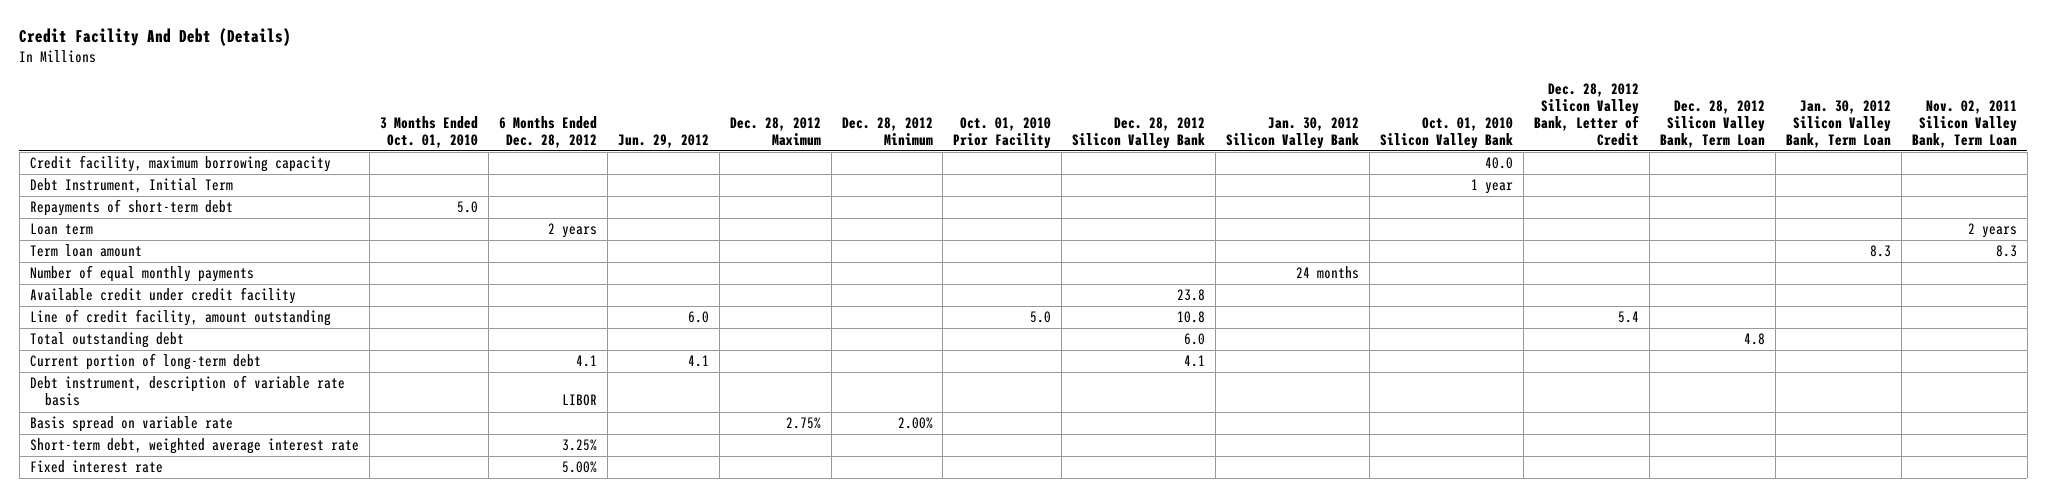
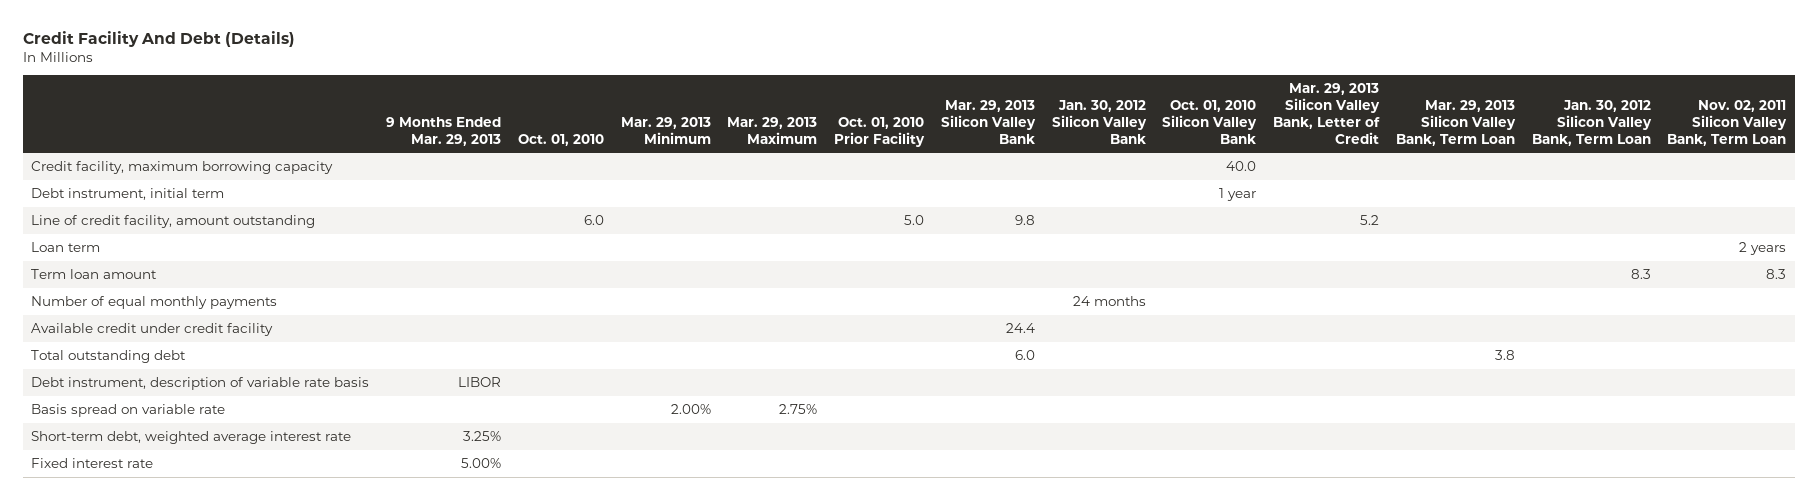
[379,115,478,148] 3 Months Ended Oct. 01, 2010 -> none
[498,115,597,148] 6 Months Ended Dec. 28, 2012 -> none
[617,133,709,148] Jun. 29, 2012 -> none
[729,116,821,146] Dec. 28, 2012 Maximum -> none
[841,116,933,146] Dec. 28, 2012 Minimum -> none
[1072,116,1206,149] Dec. 28, 2012 Silicon Valley Bank -> none
[1534,82,1640,146] Dec. 28, 2012 Silicon Valley Bank, Letter of Credit -> none
[1660,99,1766,148] Dec. 28, 2012 Silicon Valley Bank, Term Loan -> none
none -> [386,116,502,146] 9 Months Ended Mar. 29, 2013
none -> [517,133,604,146] Oct. 01, 2010
none -> [620,116,711,144] Mar. 29, 2013 Minimum
none -> [727,116,818,144] Mar. 29, 2013 Maximum
none -> [940,99,1036,144] Mar. 29, 2013 Silicon Valley Bank
none -> [1273,82,1381,144] Mar. 29, 2013 Silicon Valley Bank, Letter of Credit
none -> [1395,99,1516,146] Mar. 29, 2013 Silicon Valley Bank, Term Loan
[29,199,233,217] Repayments of short-term debt -> none
[29,178,233,194] Debt Instrument, Initial Term -> [31,187,225,200] Debt instrument, initial term
[29,309,331,327] Line of credit facility, amount outstanding -> [31,214,316,228] Line of credit facility, amount outstanding
[29,353,261,371] Current portion of long-term debt -> none

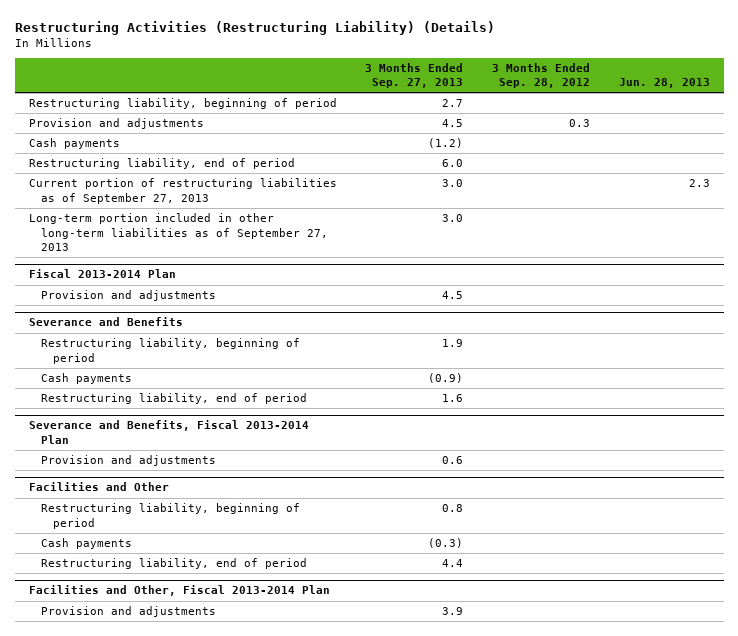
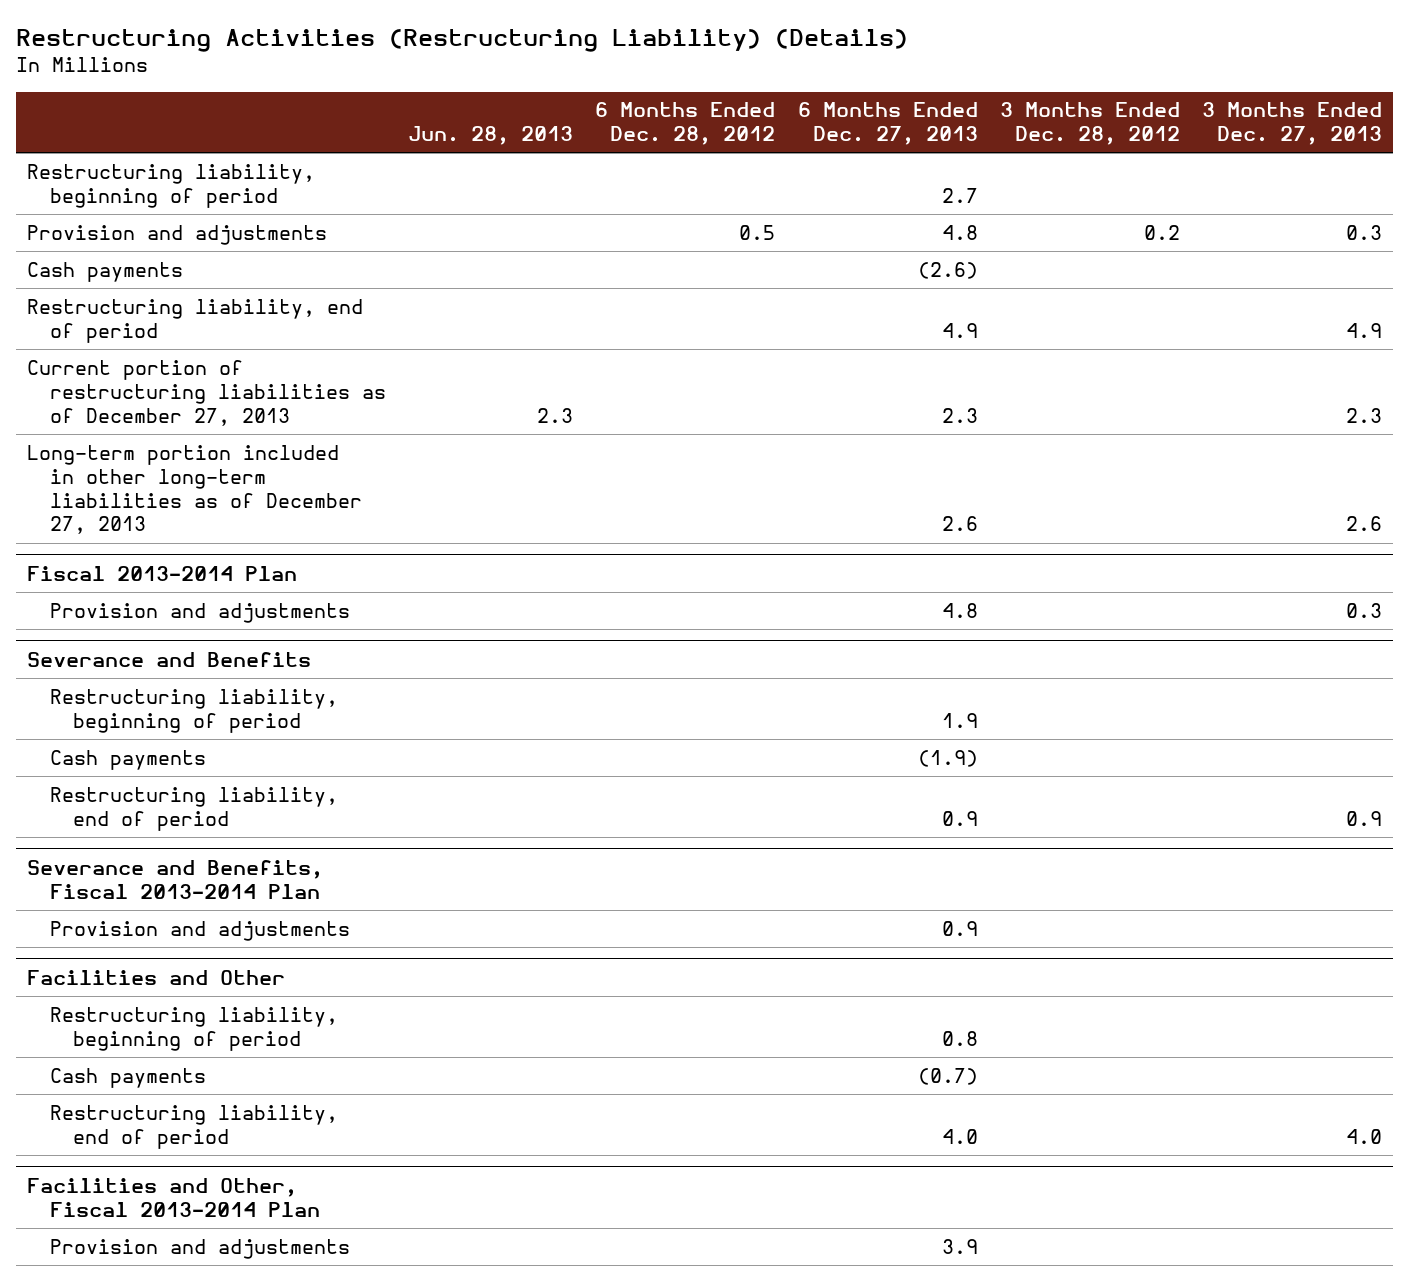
[365,62,464,89] 3 Months Ended Sep. 27, 2013 -> none
[491,62,590,89] 3 Months Ended Sep. 28, 2012 -> none
none -> [595,102,776,146] 6 Months Ended Dec. 28, 2012
none -> [797,102,978,146] 6 Months Ended Dec. 27, 2013
none -> [999,102,1180,146] 3 Months Ended Dec. 28, 2012
none -> [1201,102,1382,146] 3 Months Ended Dec. 27, 2013
[28,178,337,204] Current portion of restructuring liabilities as of September 27, 2013 -> [26,359,386,426] Current portion of restructuring liabilities as of December 27, 2013
[28,213,329,251] Long-term portion included in other long-term liabilities as of September 27, 2013 -> [26,444,362,535] Long-term portion included in other long-term liabilities as of December 27, 2013

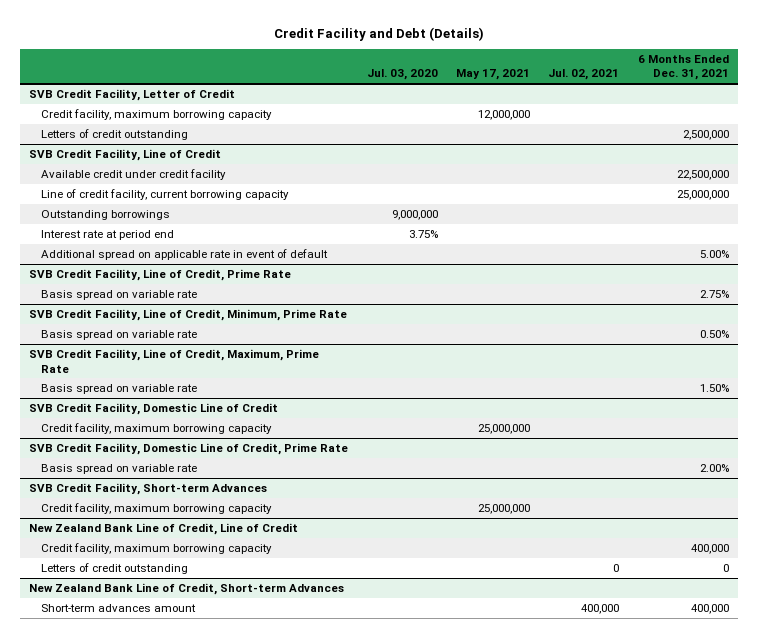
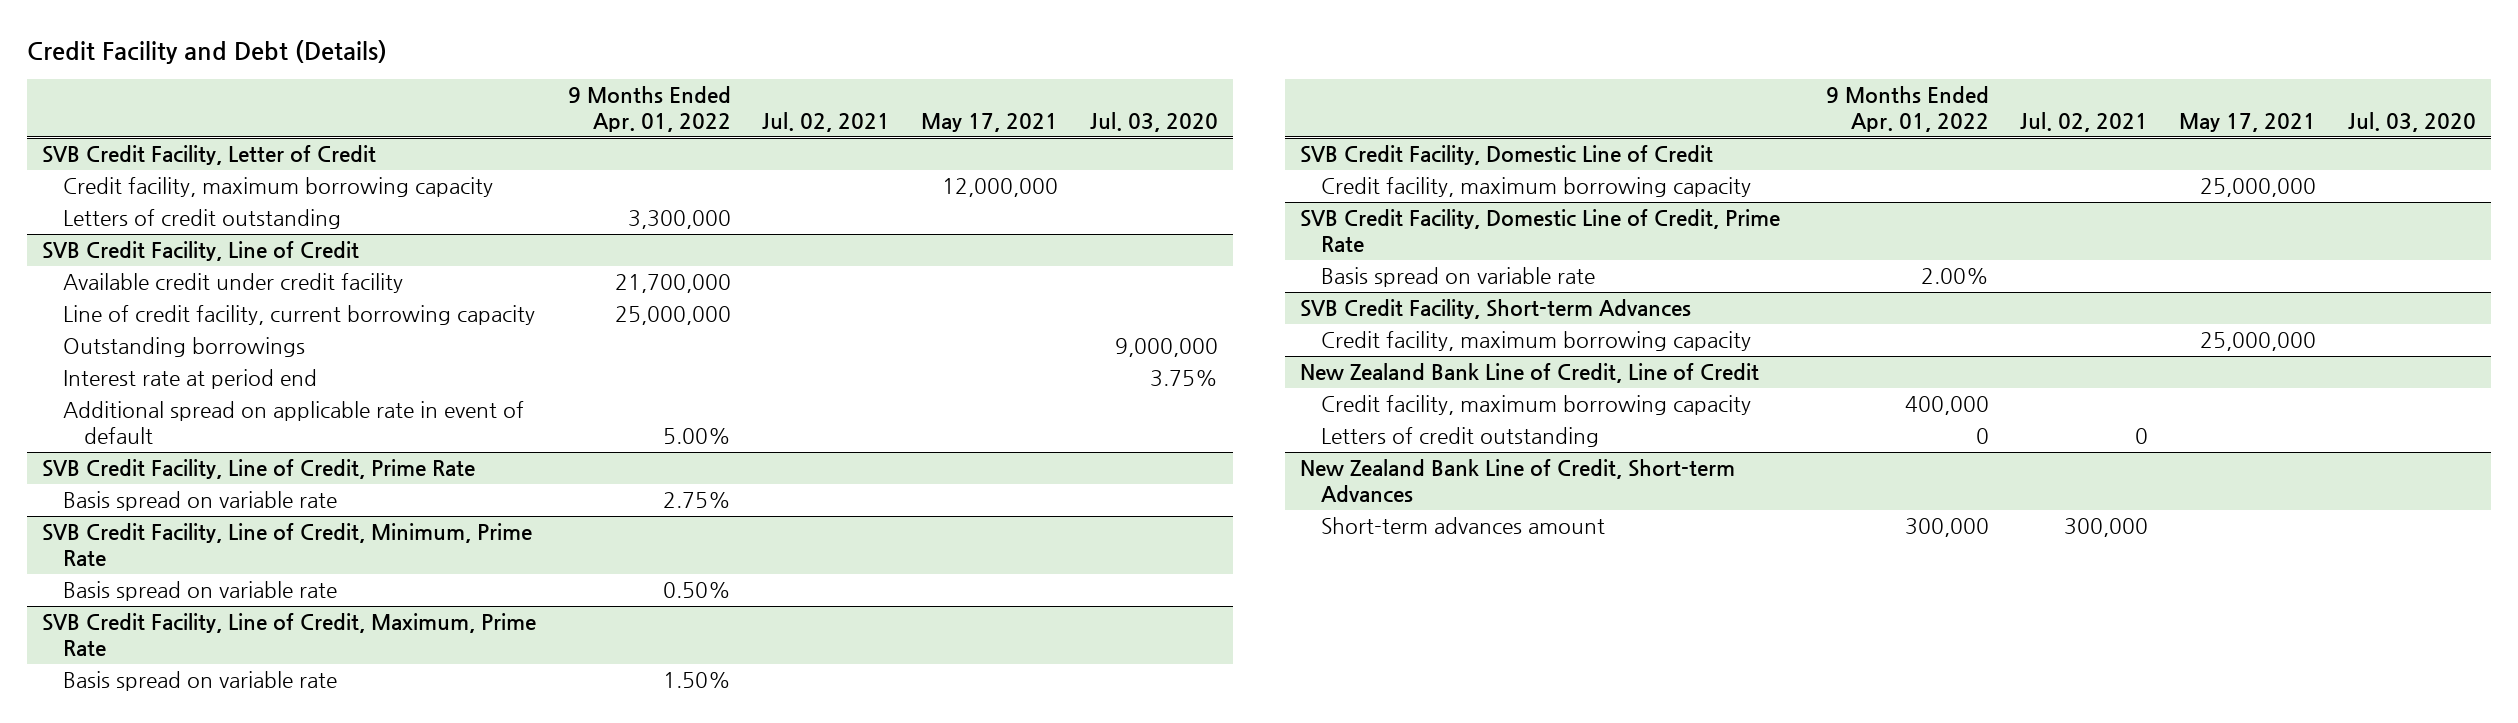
[637,54,729,81] 6 Months Ended Dec. 31, 2021 -> none
none -> [567,86,731,133] 9 Months Ended Apr. 01, 2022
[581,603,620,614] 400,000 -> [2064,518,2149,538] 300,000

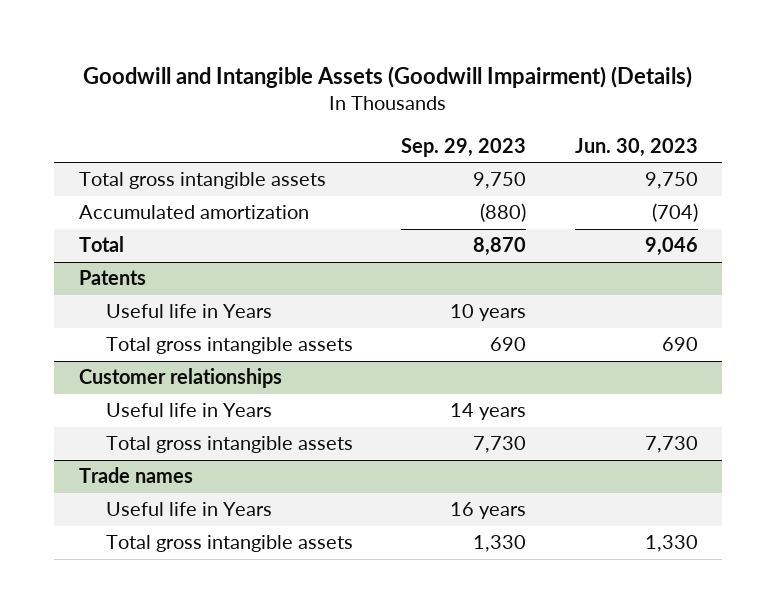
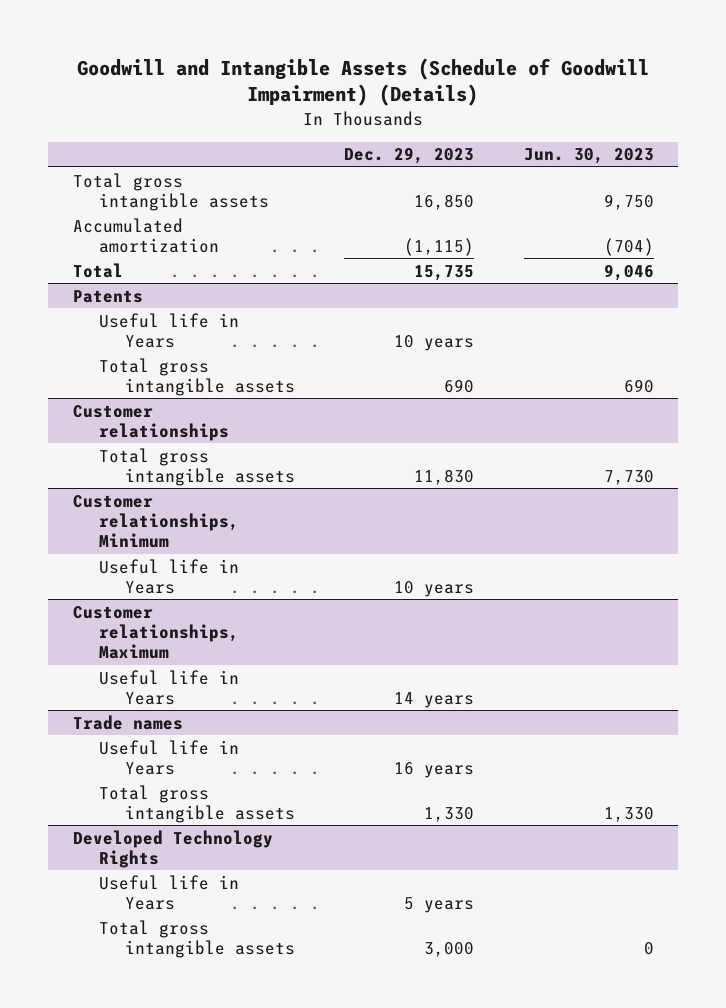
[83,66,693,89] Goodwill and Intangible Assets (Goodwill Impairment) (Details) -> [77,57,650,107] Goodwill and Intangible Assets (Schedule of Goodwill Impairment) (Details)
[401,137,527,157] Sep. 29, 2023 -> none
none -> [344,147,475,165] Dec. 29, 2023
[106,403,273,418] Useful life in Years -> none
none -> [72,494,239,549] Customer relationships, Minimum
none -> [98,558,239,594] Useful life in Years
none -> [72,605,239,660] Customer relationships, Maximum
none -> [98,669,239,705] Useful life in Years
none -> [72,829,273,868] Developed Technology Rights
none -> [98,874,239,910] Useful life in Years
none -> [98,919,295,958] Total gross intangible assets

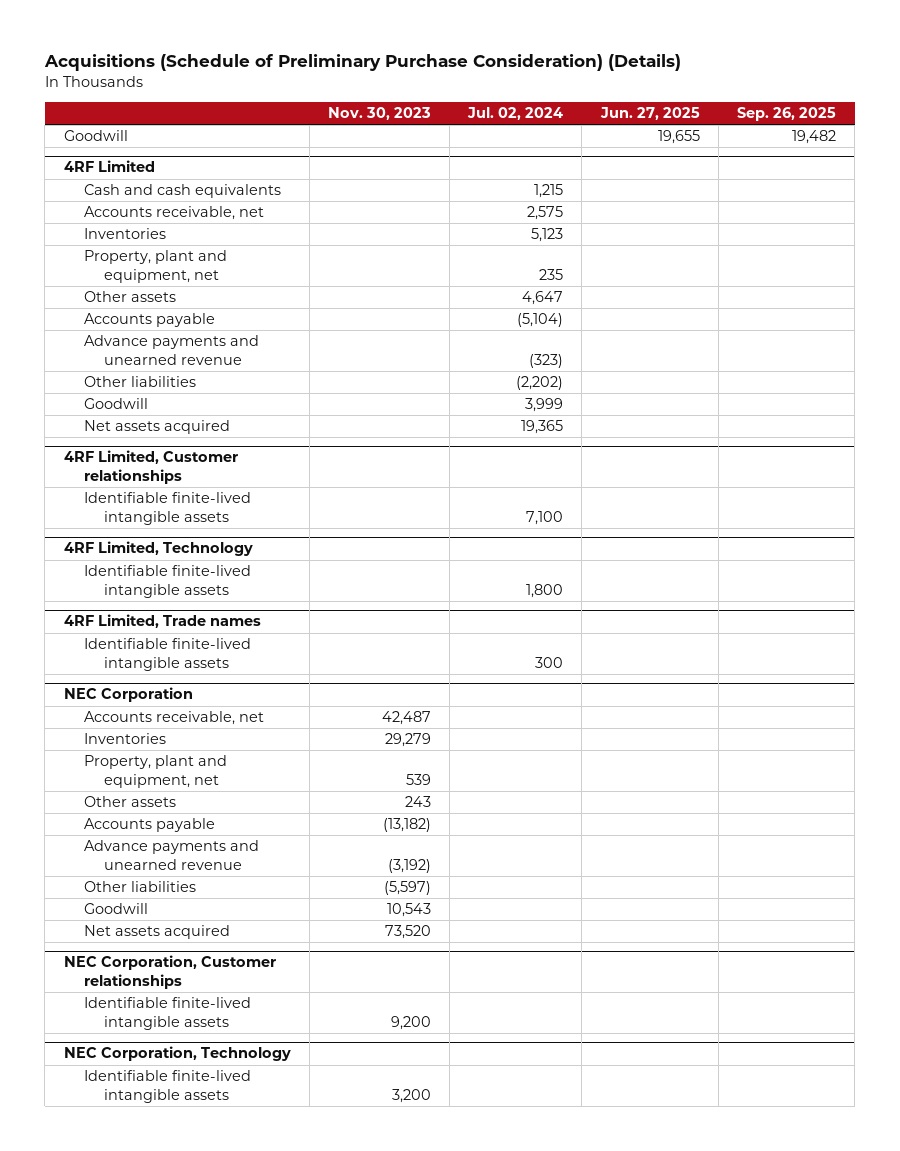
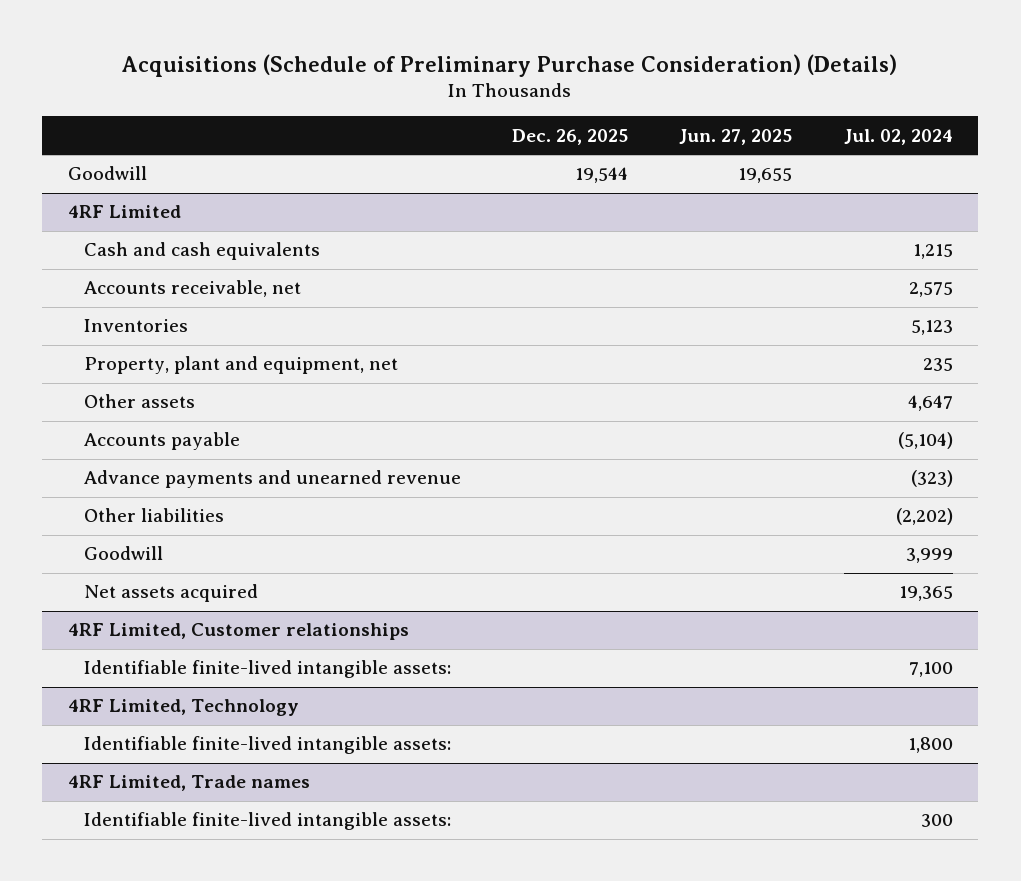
[327,107,431,121] Nov. 30, 2023 -> none
[736,107,836,122] Sep. 26, 2025 -> none
none -> [512,128,629,145] Dec. 26, 2025
[83,492,251,525] Identifiable finite-lived intangible assets -> [84,660,452,679] Identifiable finite-lived intangible assets:
[83,565,251,598] Identifiable finite-lived intangible assets -> [84,736,452,755] Identifiable finite-lived intangible assets:
[63,687,193,703] NEC Corporation -> none
[83,711,264,726] Accounts receivable, net -> none
[83,733,166,745] Inventories -> none
[83,755,227,788] Property, plant and equipment, net -> none
[83,796,176,808] Other assets -> none
[83,818,215,833] Accounts payable -> none
[83,840,259,870] Advance payments and unearned revenue -> none
[83,881,196,893] Other liabilities -> none
[83,903,148,915] Goodwill -> none
[83,925,230,940] Net assets acquired -> none
[63,955,276,989] NEC Corporation, Customer relationships -> none
[83,997,251,1030] Identifiable finite-lived intangible assets -> none
[63,1046,291,1062] NEC Corporation, Technology -> none
[83,1070,251,1103] Identifiable finite-lived intangible assets -> none
[83,638,251,671] Identifiable finite-lived intangible assets -> [84,812,452,831] Identifiable finite-lived intangible assets:

